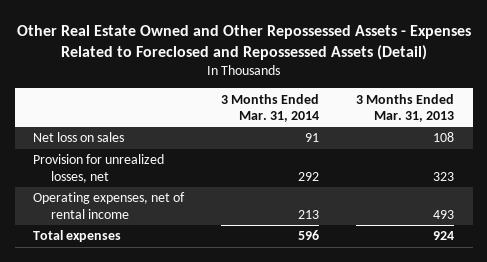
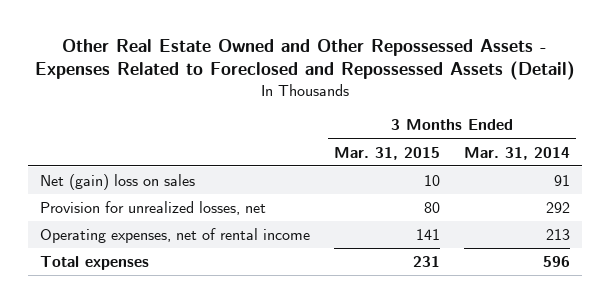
[356,93,455,122] 3 Months Ended Mar. 31, 2013 -> none
none -> [333,146,440,160] Mar. 31, 2015
[33,132,125,143] Net loss on sales -> [39,174,195,191] Net (gain) loss on sales

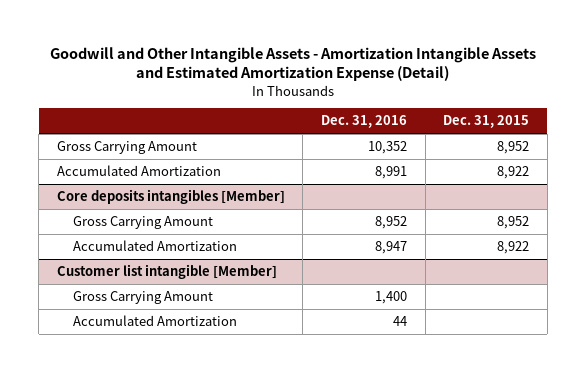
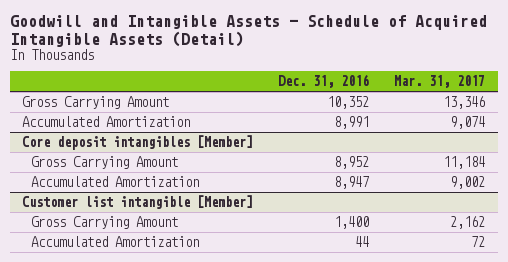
[49,46,536,82] Goodwill and Other Intangible Assets - Amortization Intangible Assets and Estimated Amortization Expense (Detail) -> [9,15,487,47] Goodwill and Intangible Assets - Schedule of Acquired Intangible Assets (Detail)
[443,115,530,129] Dec. 31, 2015 -> none
none -> [394,75,486,89] Mar. 31, 2017
[56,189,285,205] Core deposits intangibles [Member] -> [22,135,254,151] Core deposit intangibles [Member]

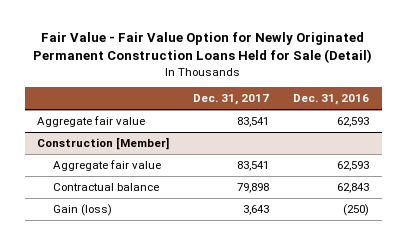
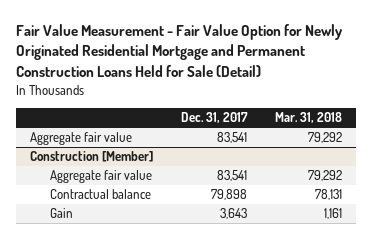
[33,32,373,64] Fair Value - Fair Value Option for Newly Originated Permanent Construction Loans Held for Sale (Detail) -> [15,23,343,77] Fair Value Measurement - Fair Value Option for Newly Originated Residential Mortgage and Permanent Construction Loans Held for Sale (Detail)
[293,94,370,106] Dec. 31, 2016 -> none
none -> [274,112,342,124] Mar. 31, 2018
[52,204,112,217] Gain (loss) -> [50,208,74,219] Gain

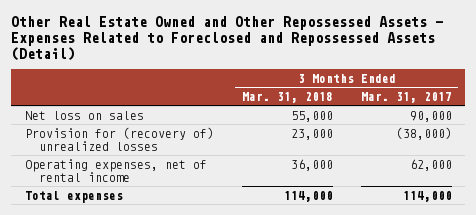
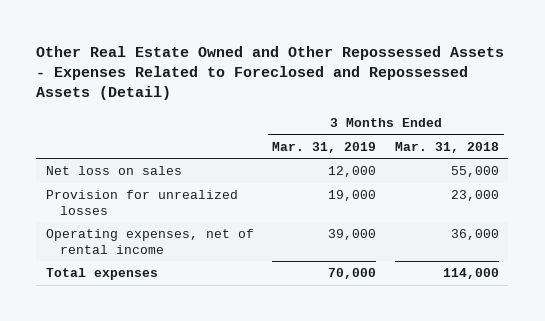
[360,91,452,103] Mar. 31, 2017 -> none
none -> [272,141,377,153] Mar. 31, 2019
[24,126,214,152] Provision for (recovery of) unrealized losses -> [45,190,238,215] Provision for unrealized losses

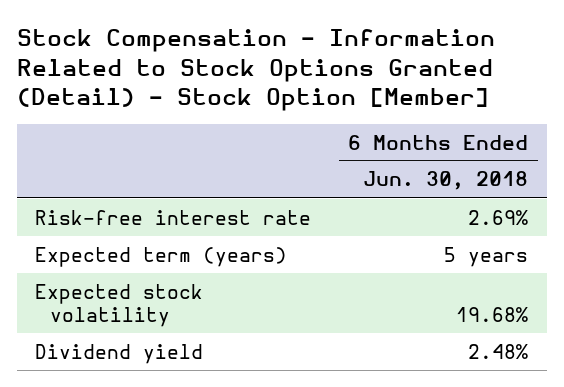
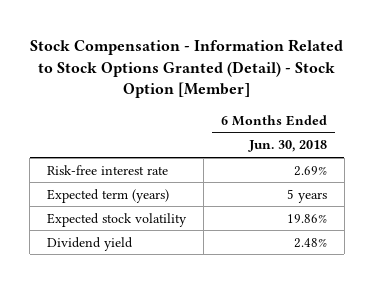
[456,307,529,323] 19.68% -> [286,213,327,223] 19.86%

